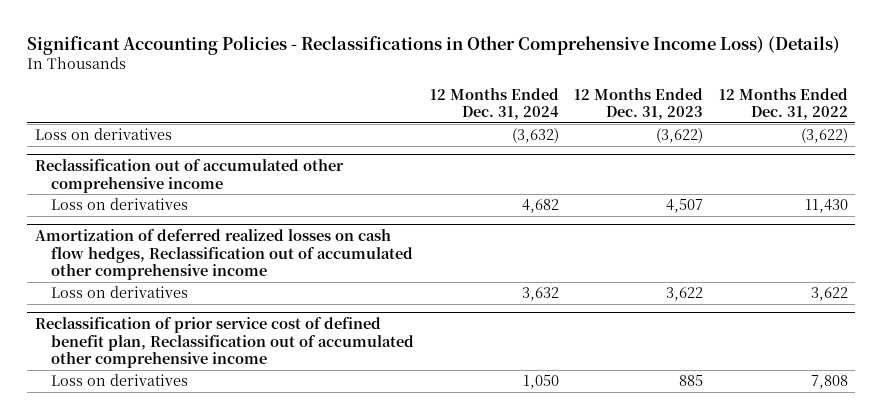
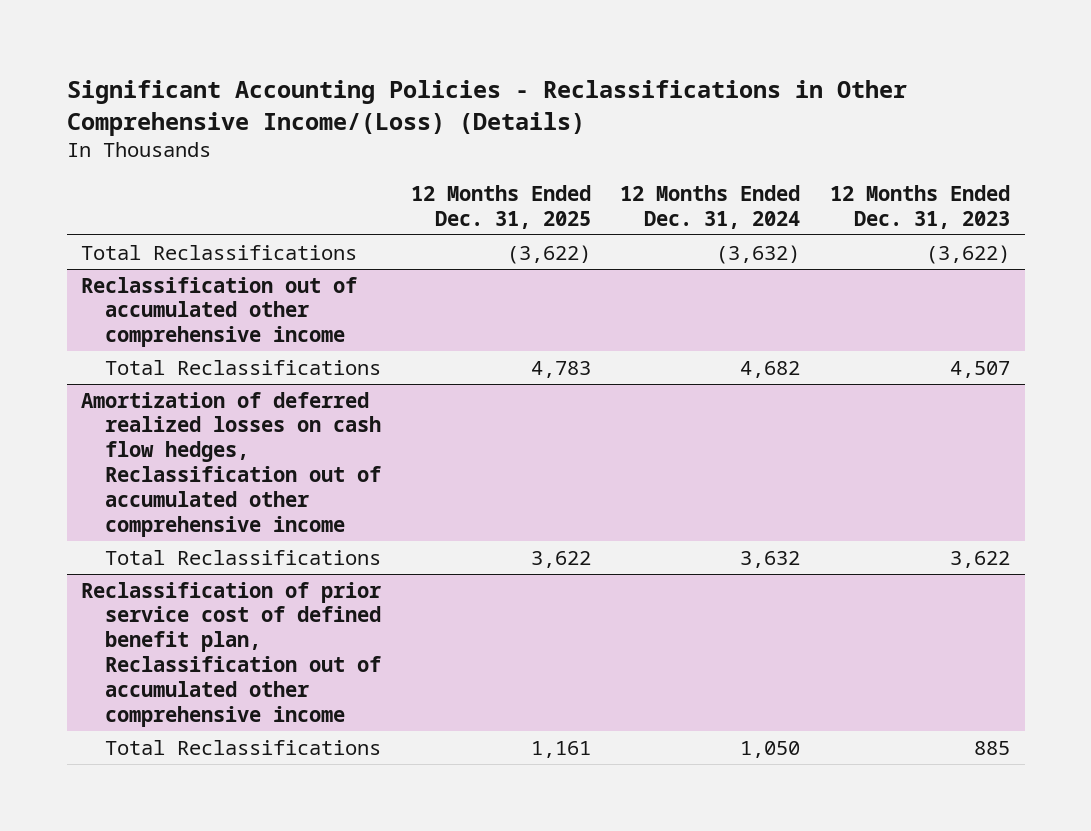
[27,35,841,55] Significant Accounting Policies - Reclassifications in Other Comprehensive Income Loss) (Details) -> [66,80,907,136] Significant Accounting Policies - Reclassifications in Other Comprehensive Income/(Loss) (Details)
[718,87,848,121] 12 Months Ended Dec. 31, 2022 -> none
none -> [410,184,591,229] 12 Months Ended Dec. 31, 2025
[34,128,172,141] Loss on derivatives -> [81,244,358,260] Total Reclassifications
[51,198,189,211] Loss on derivatives -> [104,359,381,375] Total Reclassifications
[51,286,189,299] Loss on derivatives -> [104,549,381,565] Total Reclassifications
[51,374,189,387] Loss on derivatives -> [104,739,381,755] Total Reclassifications

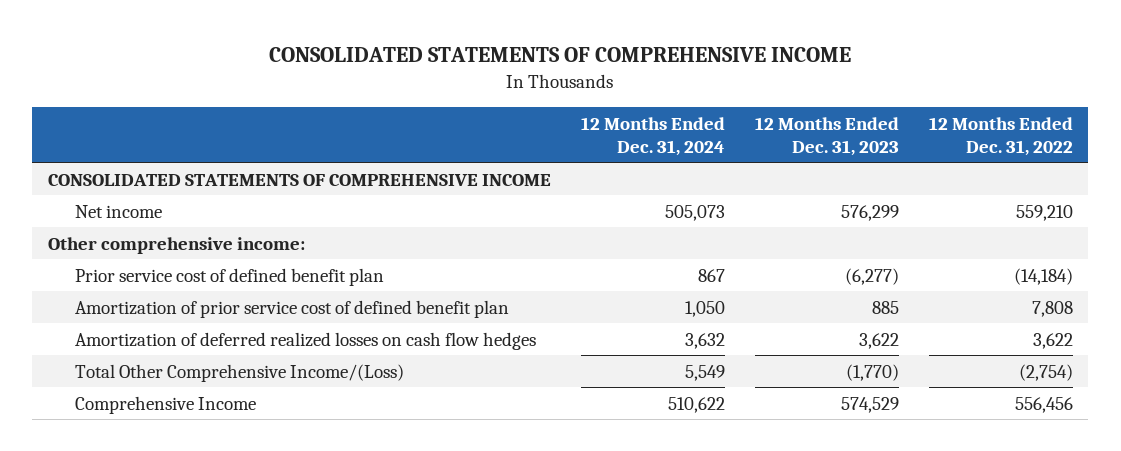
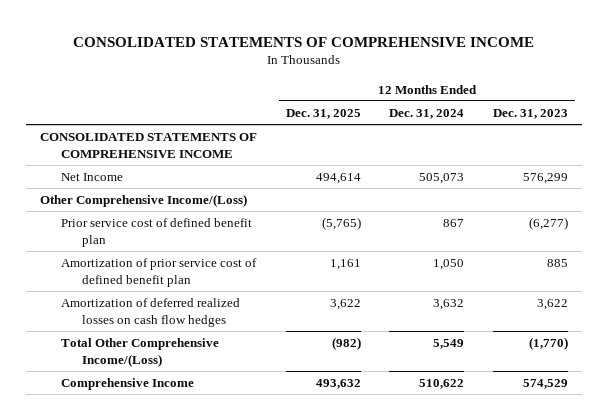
[929,116,1074,156] 12 Months Ended Dec. 31, 2022 -> none
none -> [285,108,361,119] Dec. 31, 2025
[75,204,163,218] Net income -> [61,172,124,181] Net Income
[47,236,305,254] Other comprehensive income: -> [40,193,248,207] Other Comprehensive Income/(Loss)

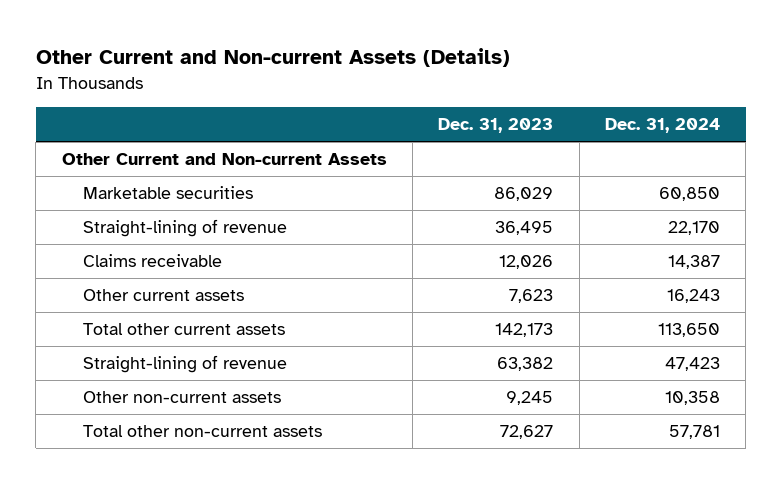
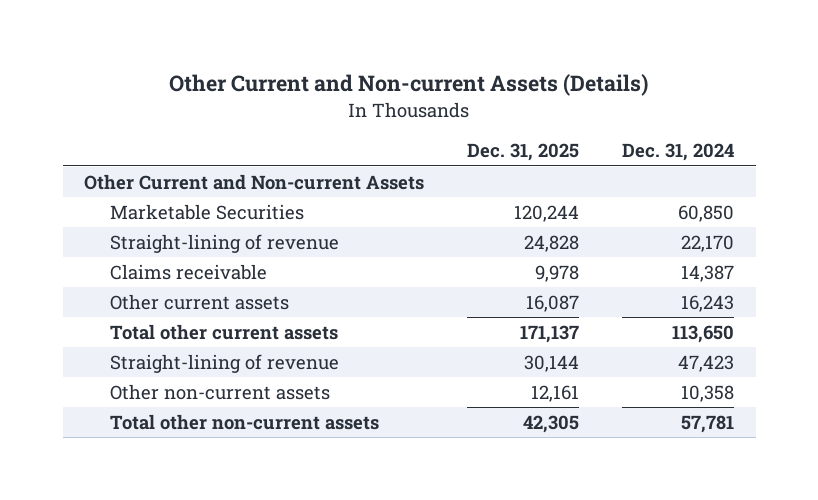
[438,118,554,134] Dec. 31, 2023 -> none
none -> [467,143,580,162] Dec. 31, 2025
[83,186,254,200] Marketable securities -> [109,203,304,220] Marketable Securities

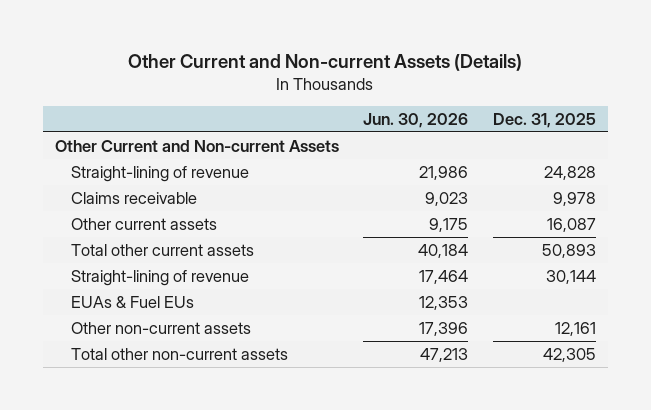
[622,143,735,162] Dec. 31, 2024 -> none
none -> [363,113,469,129] Jun. 30, 2026
[109,203,304,220] Marketable Securities -> none
[520,324,580,343] 171,137 -> [541,243,596,258] 50,893
none -> [71,295,195,308] EUAs & Fuel EUs

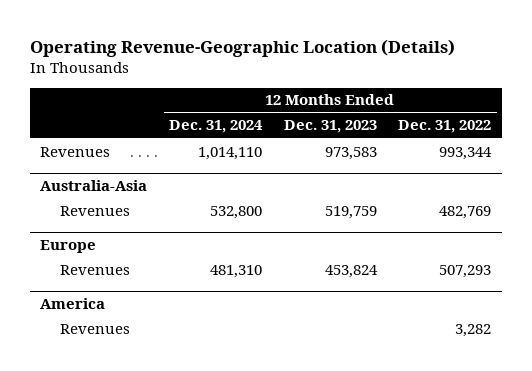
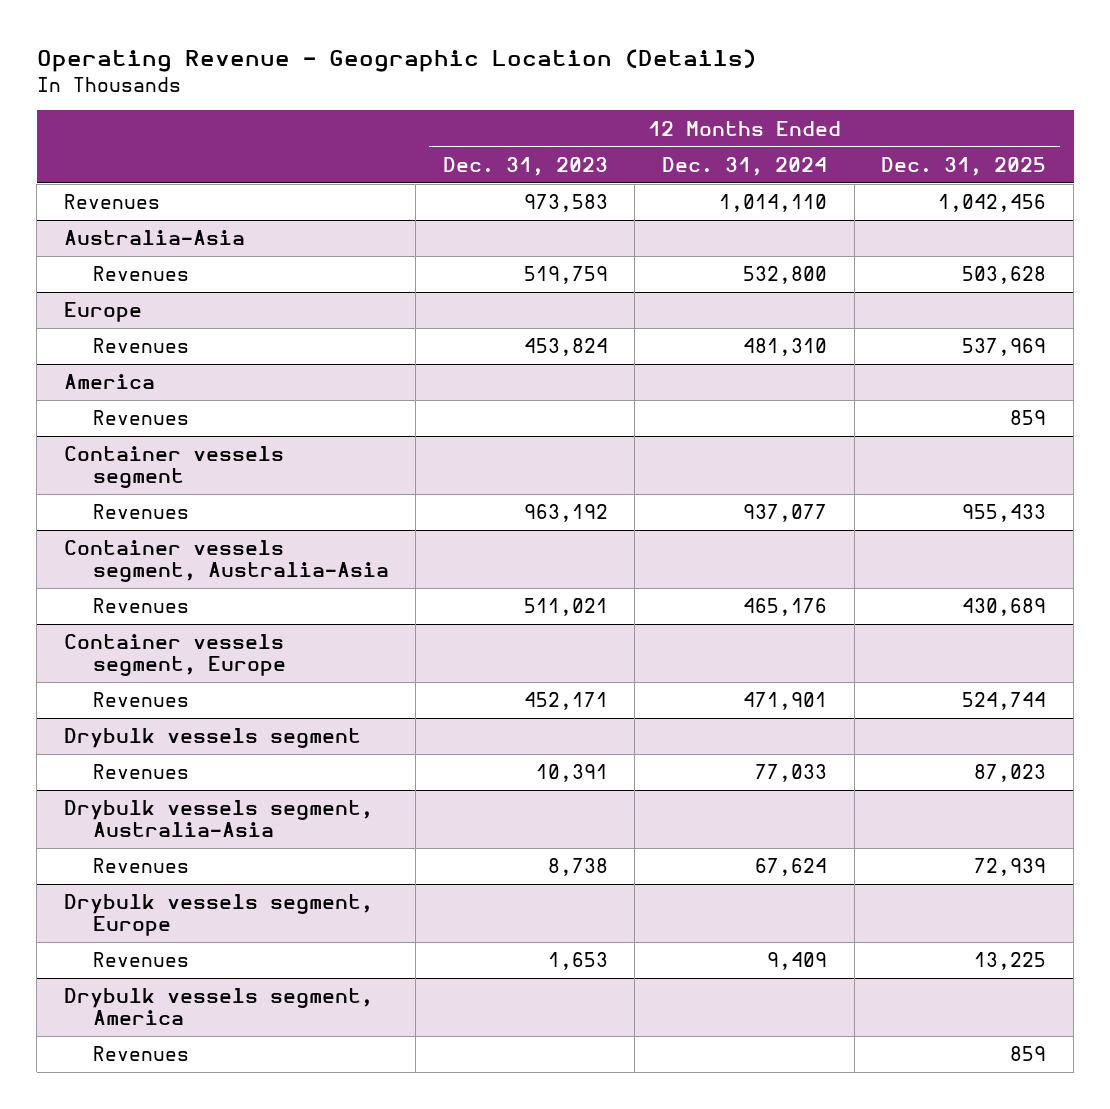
[29,38,455,57] Operating Revenue-Geographic Location (Details) -> [36,49,756,73] Operating Revenue - Geographic Location (Details)
[398,120,492,134] Dec. 31, 2022 -> none
none -> [881,156,1047,176] Dec. 31, 2025
none -> [63,446,284,489] Container vessels segment
none -> [92,504,189,520] Revenues
none -> [63,540,389,583] Container vessels segment, Australia-Asia
none -> [92,598,189,614] Revenues
none -> [63,634,286,677] Container vessels segment, Europe
none -> [92,692,189,708] Revenues
none -> [63,728,361,749] Drybulk vessels segment
none -> [92,764,189,780] Revenues
none -> [63,800,373,838] Drybulk vessels segment, Australia-Asia
none -> [92,858,189,874] Revenues
none -> [63,894,373,937] Drybulk vessels segment, Europe
none -> [92,952,189,968] Revenues
none -> [63,988,373,1026] Drybulk vessels segment, America
none -> [92,1046,189,1062] Revenues

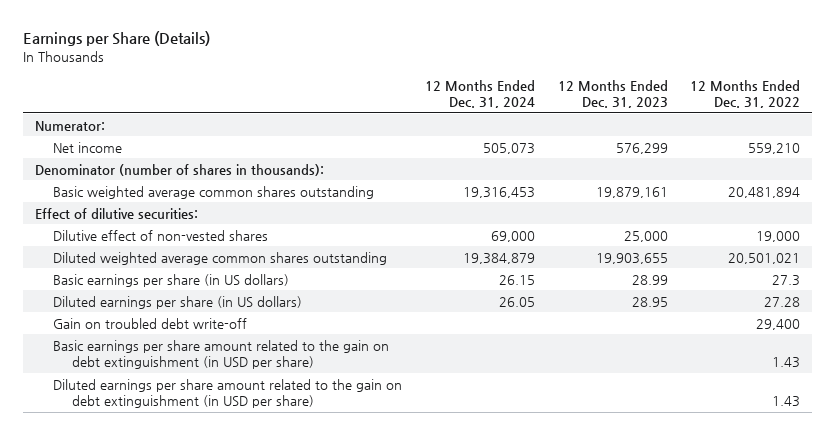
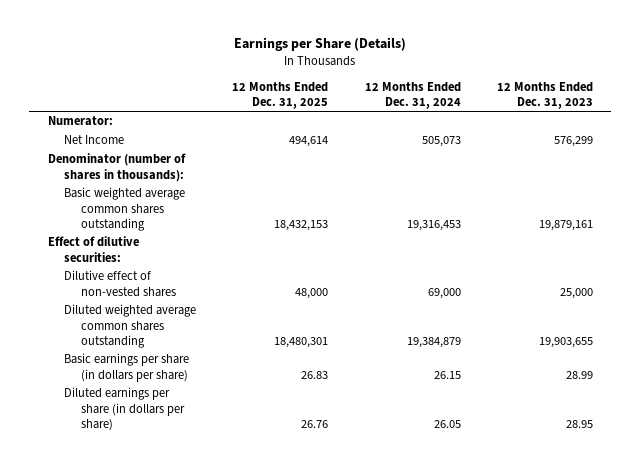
[690,79,801,109] 12 Months Ended Dec. 31, 2022 -> none
none -> [232,81,329,109] 12 Months Ended Dec. 31, 2025
[53,141,123,153] Net income -> [64,135,125,145] Net Income
[53,317,248,329] Gain on troubled debt write-off -> none
[53,339,390,370] Basic earnings per share amount related to the gain on debt extinguishment (in USD per share) -> none
[53,378,403,409] Diluted earnings per share amount related to the gain on debt extinguishment (in USD per share) -> none
[53,273,290,287] Basic earnings per share (in US dollars) -> [64,353,190,382] Basic earnings per share (in dollars per share)
[53,295,303,309] Diluted earnings per share (in US dollars) -> [64,387,185,431] Diluted earnings per share (in dollars per share)

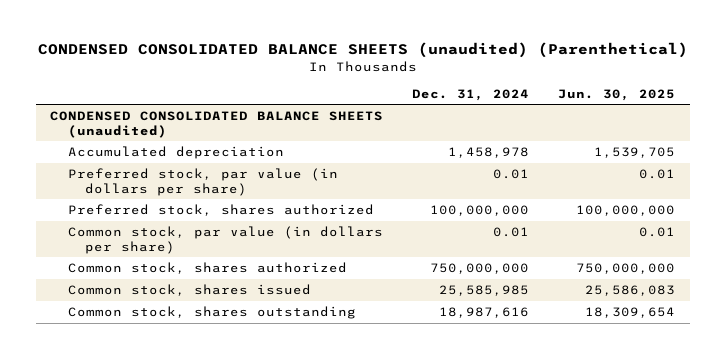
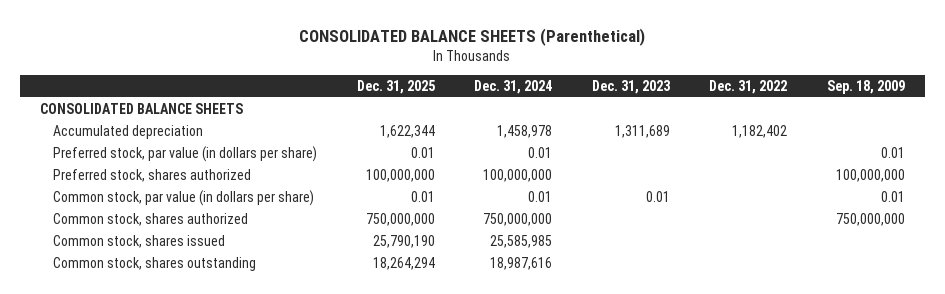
[37,42,688,59] CONDENSED CONSOLIDATED BALANCE SHEETS (unaudited) (Parenthetical) -> [299,27,646,46] CONSOLIDATED BALANCE SHEETS (Parenthetical)
[558,88,676,101] Jun. 30, 2025 -> none
none -> [356,79,435,94] Dec. 31, 2025
none -> [591,79,670,94] Dec. 31, 2023
none -> [709,79,788,94] Dec. 31, 2022
none -> [827,79,906,94] Sep. 18, 2009
[50,111,384,138] CONDENSED CONSOLIDATED BALANCE SHEETS (unaudited) -> [39,102,243,114] CONSOLIDATED BALANCE SHEETS

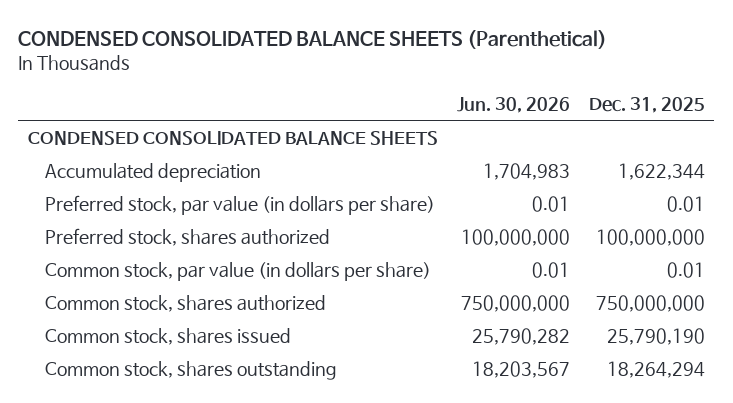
[299,27,646,46] CONSOLIDATED BALANCE SHEETS (Parenthetical) -> [18,29,608,49] CONDENSED CONSOLIDATED BALANCE SHEETS (Parenthetical)
[474,79,553,94] Dec. 31, 2024 -> none
[591,79,670,94] Dec. 31, 2023 -> none
[709,79,788,94] Dec. 31, 2022 -> none
[827,79,906,94] Sep. 18, 2009 -> none
none -> [456,96,570,113] Jun. 30, 2026
[39,102,243,114] CONSOLIDATED BALANCE SHEETS -> [27,130,438,145] CONDENSED CONSOLIDATED BALANCE SHEETS

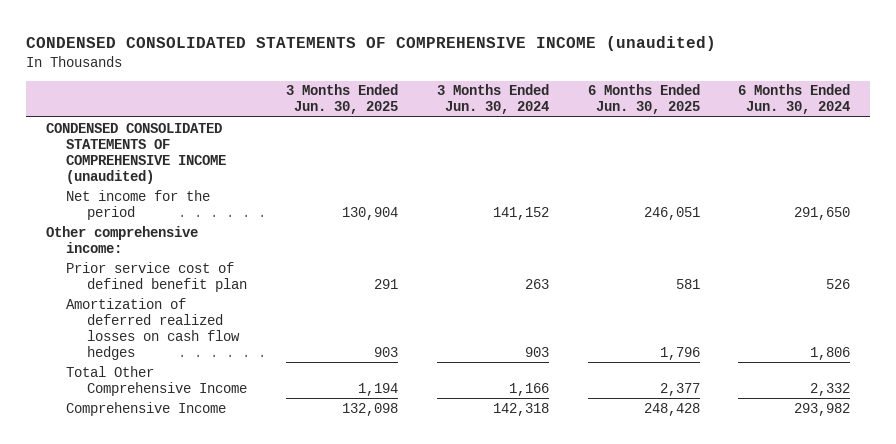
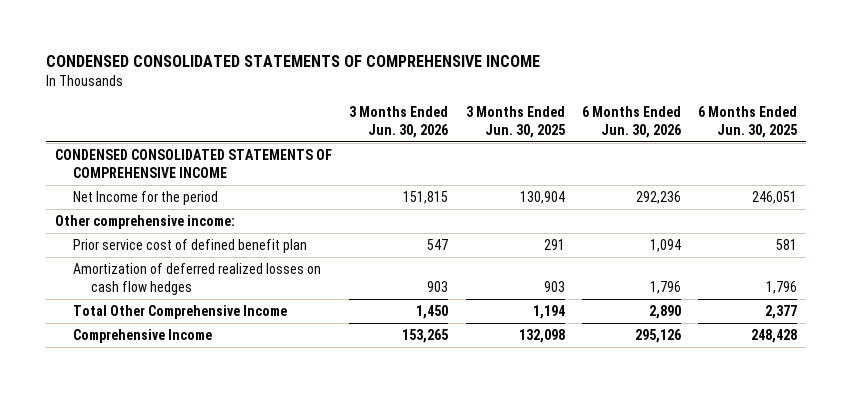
[26,35,717,51] CONDENSED CONSOLIDATED STATEMENTS OF COMPREHENSIVE INCOME (unaudited) -> [45,55,540,68] CONDENSED CONSOLIDATED STATEMENTS OF COMPREHENSIVE INCOME
[436,84,549,115] 3 Months Ended Jun. 30, 2024 -> none
[738,84,851,115] 6 Months Ended Jun. 30, 2024 -> none
none -> [349,105,449,138] 3 Months Ended Jun. 30, 2026
none -> [582,105,682,138] 6 Months Ended Jun. 30, 2026
[45,122,227,184] CONDENSED CONSOLIDATED STATEMENTS OF COMPREHENSIVE INCOME (unaudited) -> [54,148,332,178] CONDENSED CONSOLIDATED STATEMENTS OF COMPREHENSIVE INCOME
[66,189,211,220] Net income for the period -> [72,190,218,205] Net Income for the period

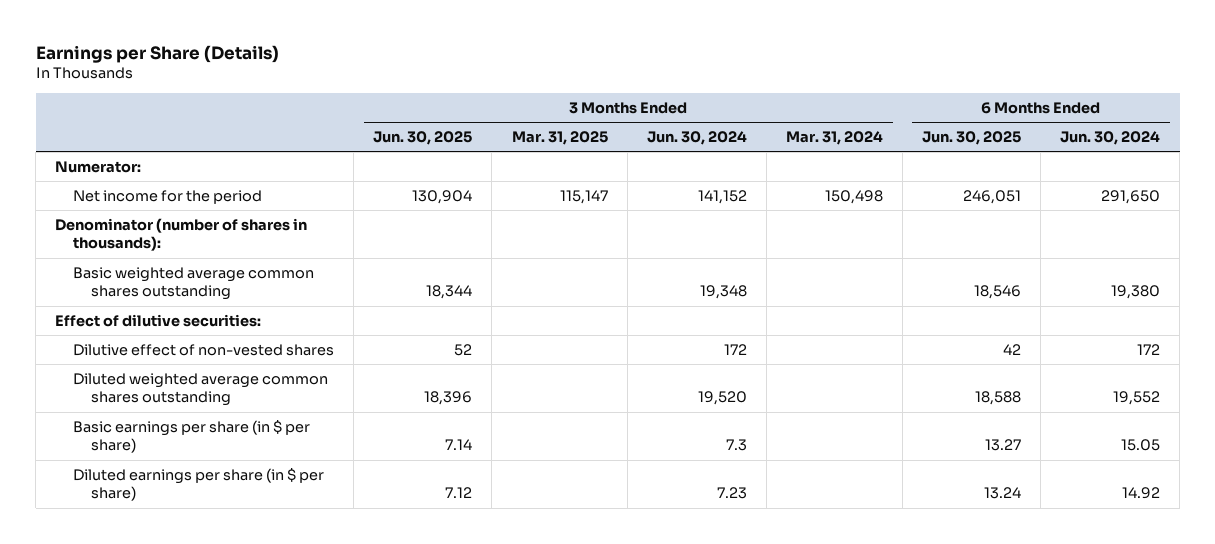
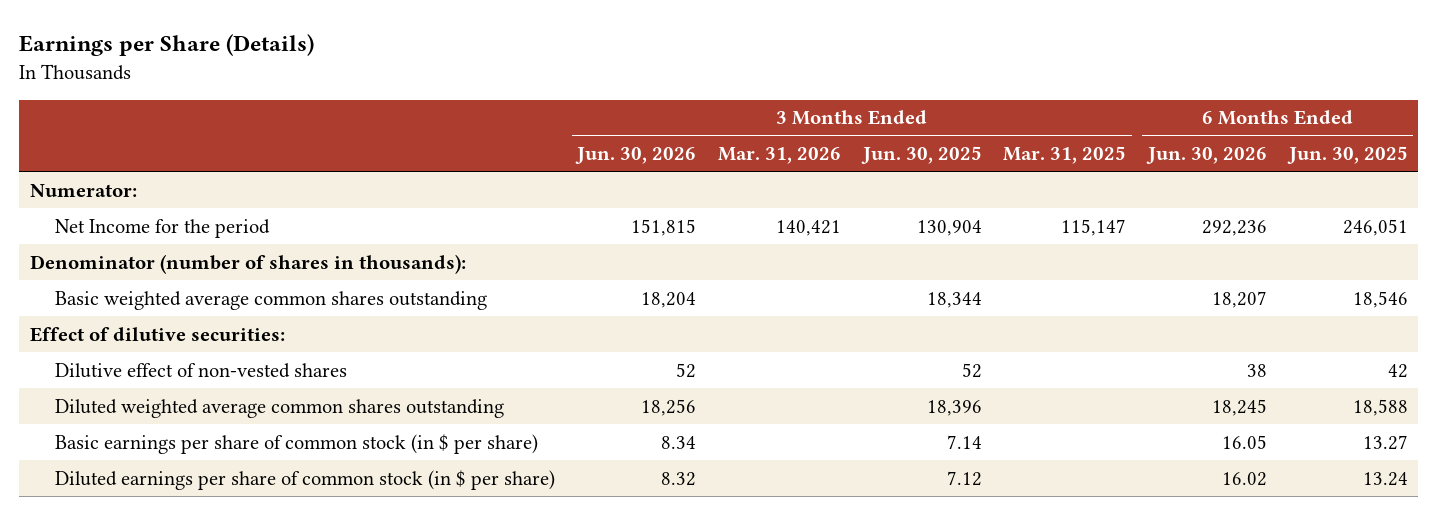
[646,131,747,146] Jun. 30, 2024 -> none
[785,131,883,146] Mar. 31, 2024 -> none
[1059,131,1160,146] Jun. 30, 2024 -> none
none -> [575,147,697,165] Jun. 30, 2026
none -> [717,147,841,165] Mar. 31, 2026
none -> [1145,147,1267,165] Jun. 30, 2026
[73,189,263,204] Net income for the period -> [55,218,271,238] Net Income for the period
[73,419,311,454] Basic earnings per share (in $ per share) -> [55,433,539,454] Basic earnings per share of common stock (in $ per share)
[73,467,325,502] Diluted earnings per share (in $ per share) -> [55,469,556,490] Diluted earnings per share of common stock (in $ per share)

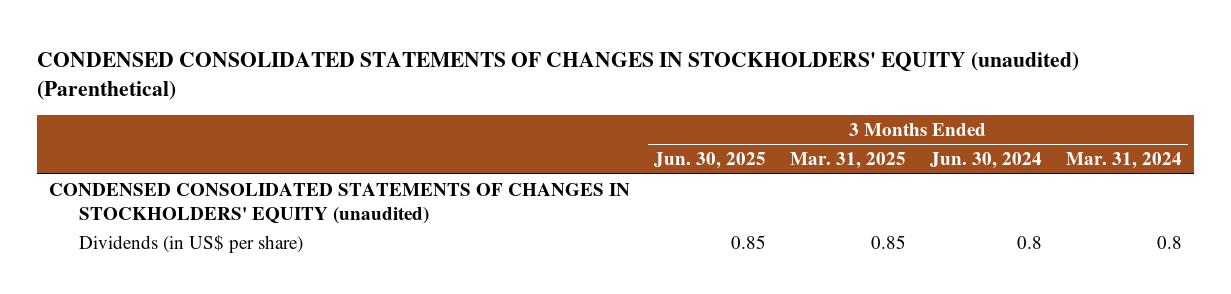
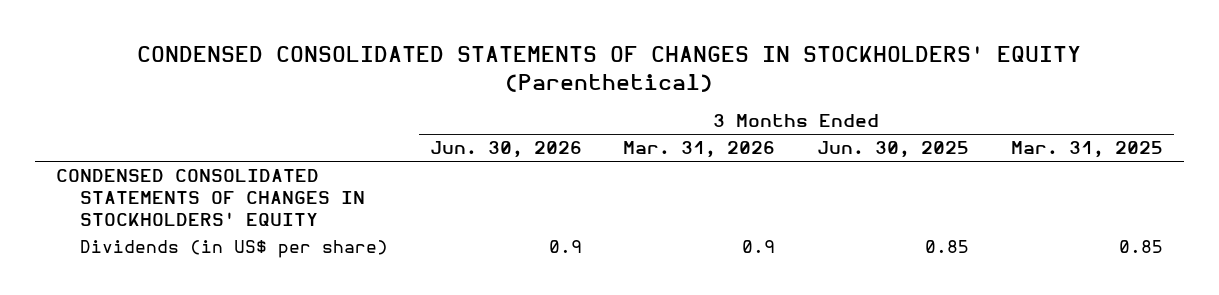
[37,51,1080,100] CONDENSED CONSOLIDATED STATEMENTS OF CHANGES IN STOCKHOLDERS' EQUITY (unaudited) (Parenthetical) -> [137,46,1082,92] CONDENSED CONSOLIDATED STATEMENTS OF CHANGES IN STOCKHOLDERS' EQUITY (Parenthetical)
[930,152,1043,170] Jun. 30, 2024 -> none
[1066,152,1183,170] Mar. 31, 2024 -> none
none -> [429,141,582,159] Jun. 30, 2026
none -> [623,141,776,159] Mar. 31, 2026
[49,182,631,224] CONDENSED CONSOLIDATED STATEMENTS OF CHANGES IN STOCKHOLDERS' EQUITY (unaudited) -> [55,169,365,227] CONDENSED CONSOLIDATED STATEMENTS OF CHANGES IN STOCKHOLDERS' EQUITY

